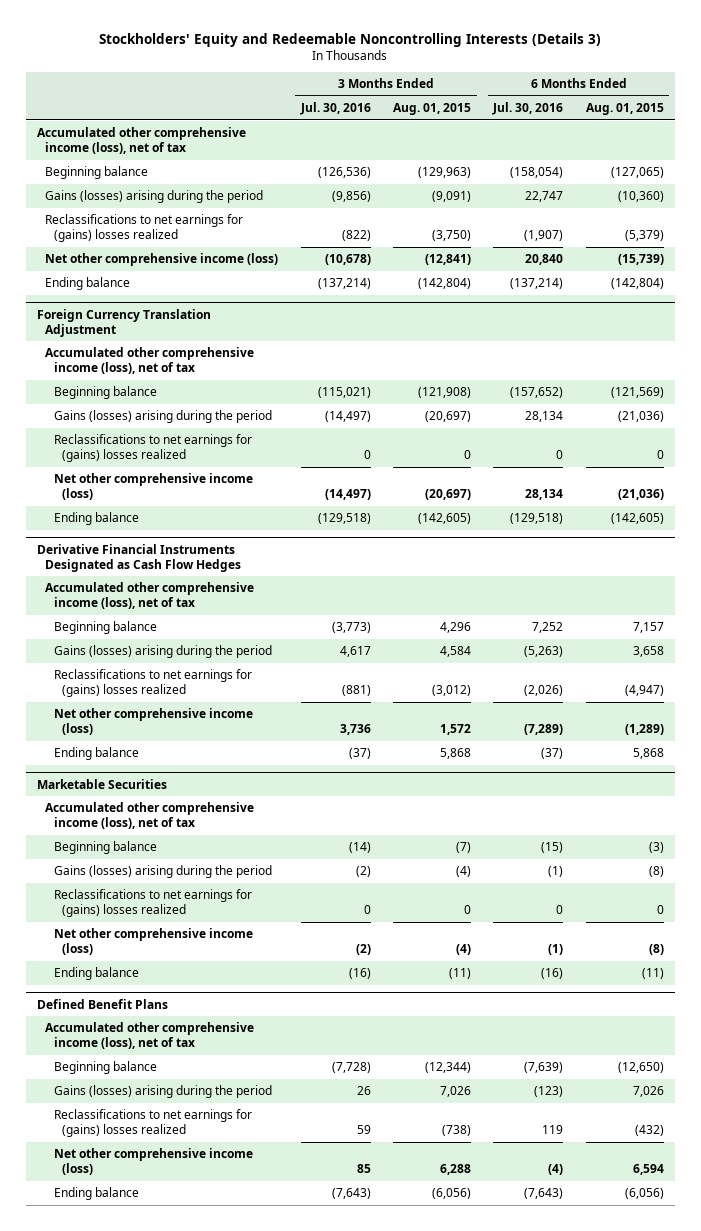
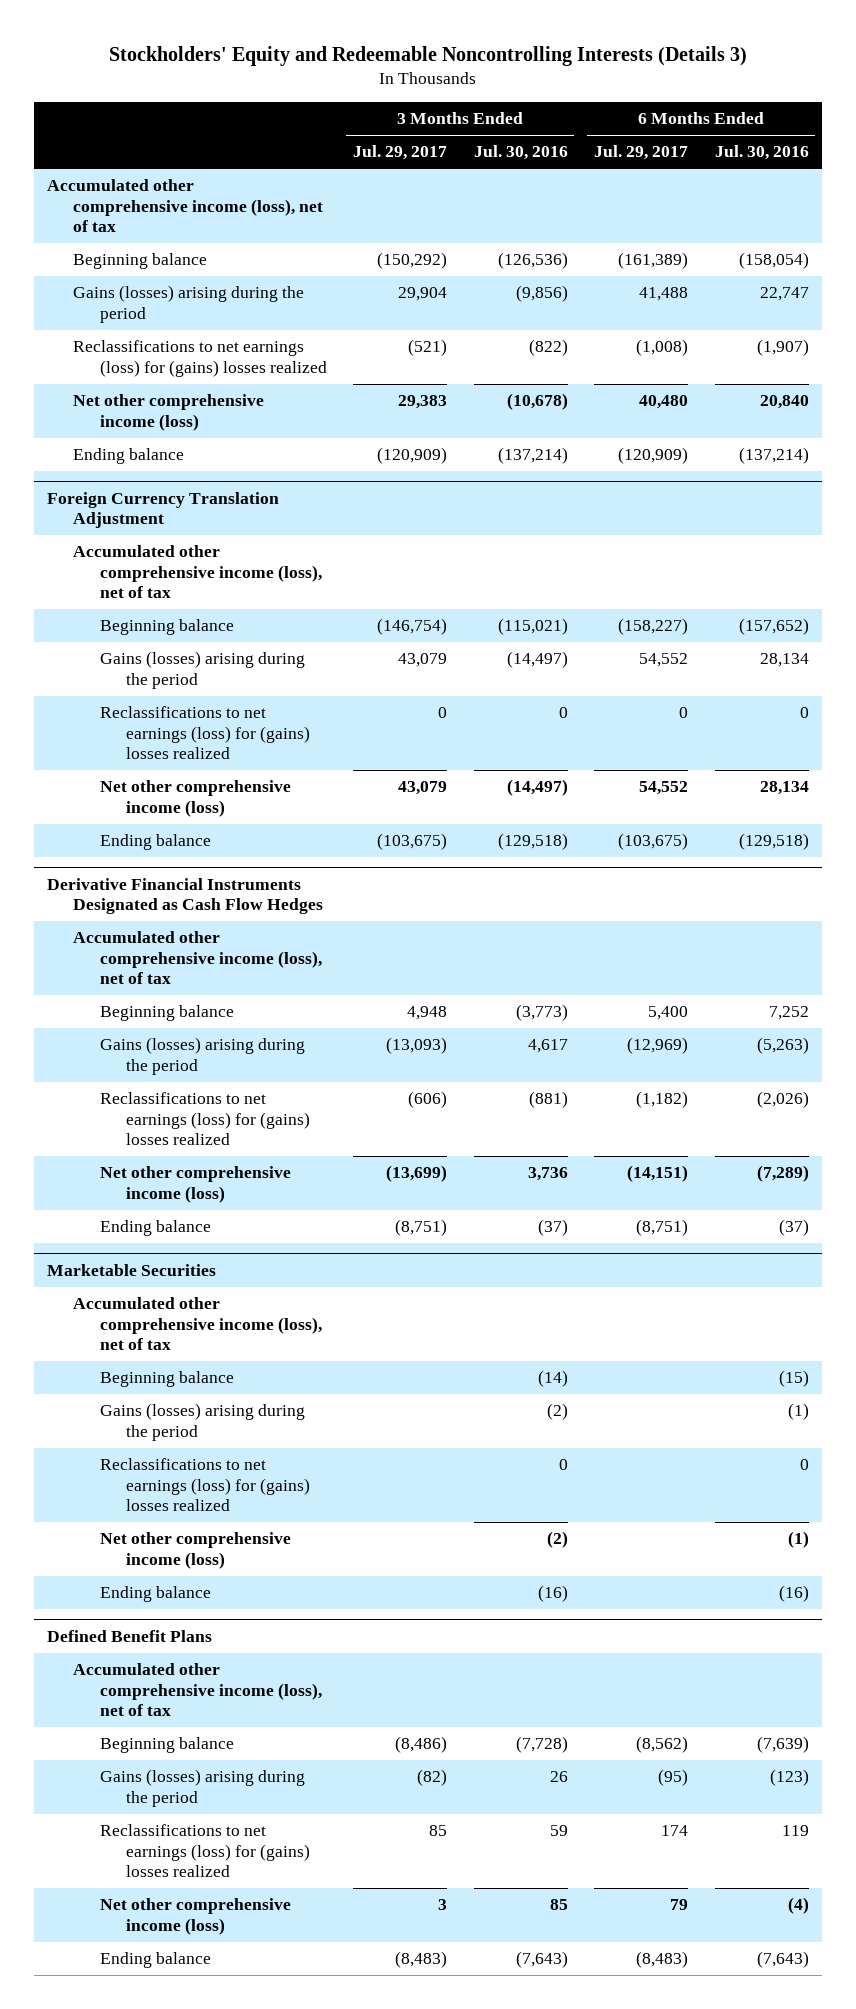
[393,103,472,116] Aug. 01, 2015 -> none
[585,103,664,116] Aug. 01, 2015 -> none
none -> [353,145,448,161] Jul. 29, 2017
none -> [594,145,689,161] Jul. 29, 2017
[45,214,244,243] Reclassifications to net earnings for (gains) losses realized -> [73,340,327,377] Reclassifications to net earnings (loss) for (gains) losses realized
[53,434,252,463] Reclassifications to net earnings for (gains) losses realized -> [99,706,310,760] Reclassifications to net earnings (loss) for (gains) losses realized
[53,669,252,698] Reclassifications to net earnings for (gains) losses realized -> [99,1092,310,1146] Reclassifications to net earnings (loss) for (gains) losses realized
[53,889,252,918] Reclassifications to net earnings for (gains) losses realized -> [99,1458,310,1512] Reclassifications to net earnings (loss) for (gains) losses realized
[53,1109,252,1138] Reclassifications to net earnings for (gains) losses realized -> [99,1824,310,1878] Reclassifications to net earnings (loss) for (gains) losses realized

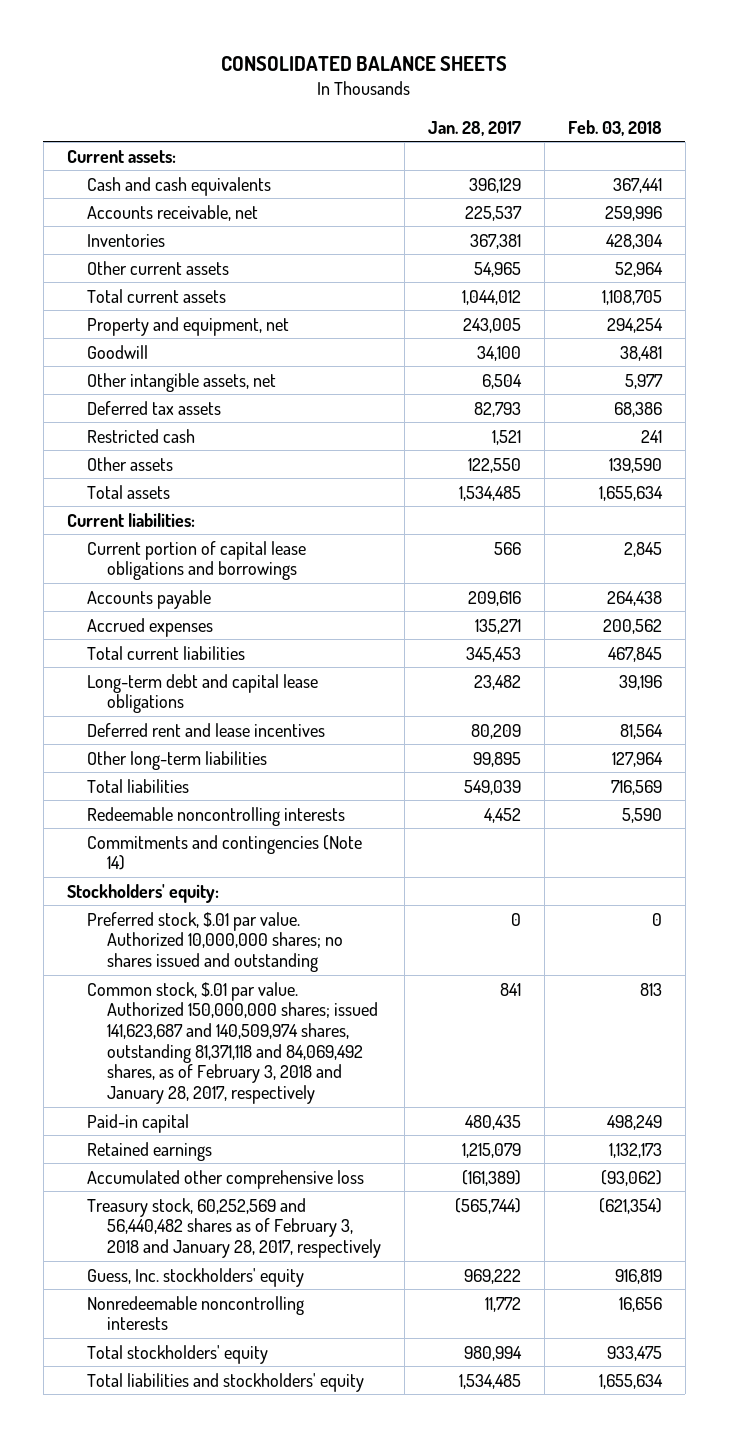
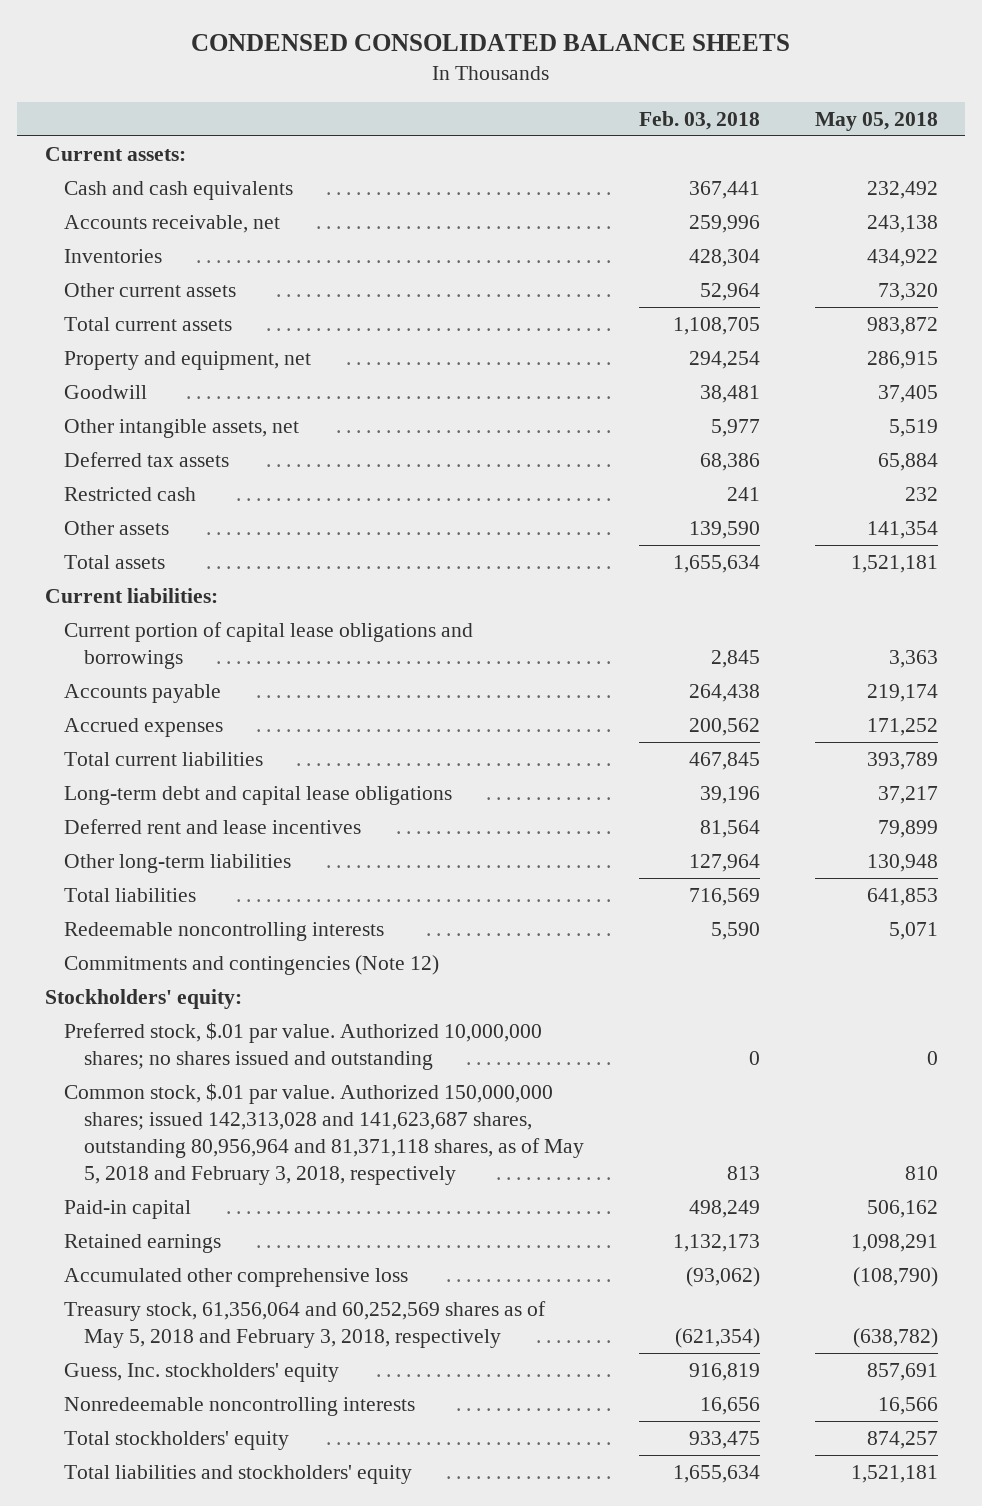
[221,56,508,72] CONSOLIDATED BALANCE SHEETS -> [191,33,791,51] CONDENSED CONSOLIDATED BALANCE SHEETS
[427,120,521,136] Jan. 28, 2017 -> none
none -> [814,111,938,131] May 05, 2018
[86,834,362,871] Commitments and contingencies (Note 14) -> [64,954,440,975] Commitments and contingencies (Note 12)
[86,981,378,1104] Common stock, $.01 par value. Authorized 150,000,000 shares; issued 141,623,687 and 140,509,974 shares, outstanding 81,371,118 and 84,069,492 shares, as of February 3, 2018 and January 28, 2017, respectively -> [64,1082,584,1185] Common stock, $.01 par value. Authorized 150,000,000 shares; issued 142,313,028 and 141,623,687 shares, outstanding 80,956,964 and 81,371,118 shares, as of May 5, 2018 and February 3, 2018, respectively
[86,1197,381,1258] Treasury stock, 60,252,569 and 56,440,482 shares as of February 3, 2018 and January 28, 2017, respectively -> [64,1300,547,1348] Treasury stock, 61,356,064 and 60,252,569 shares as of May 5, 2018 and February 3, 2018, respectively

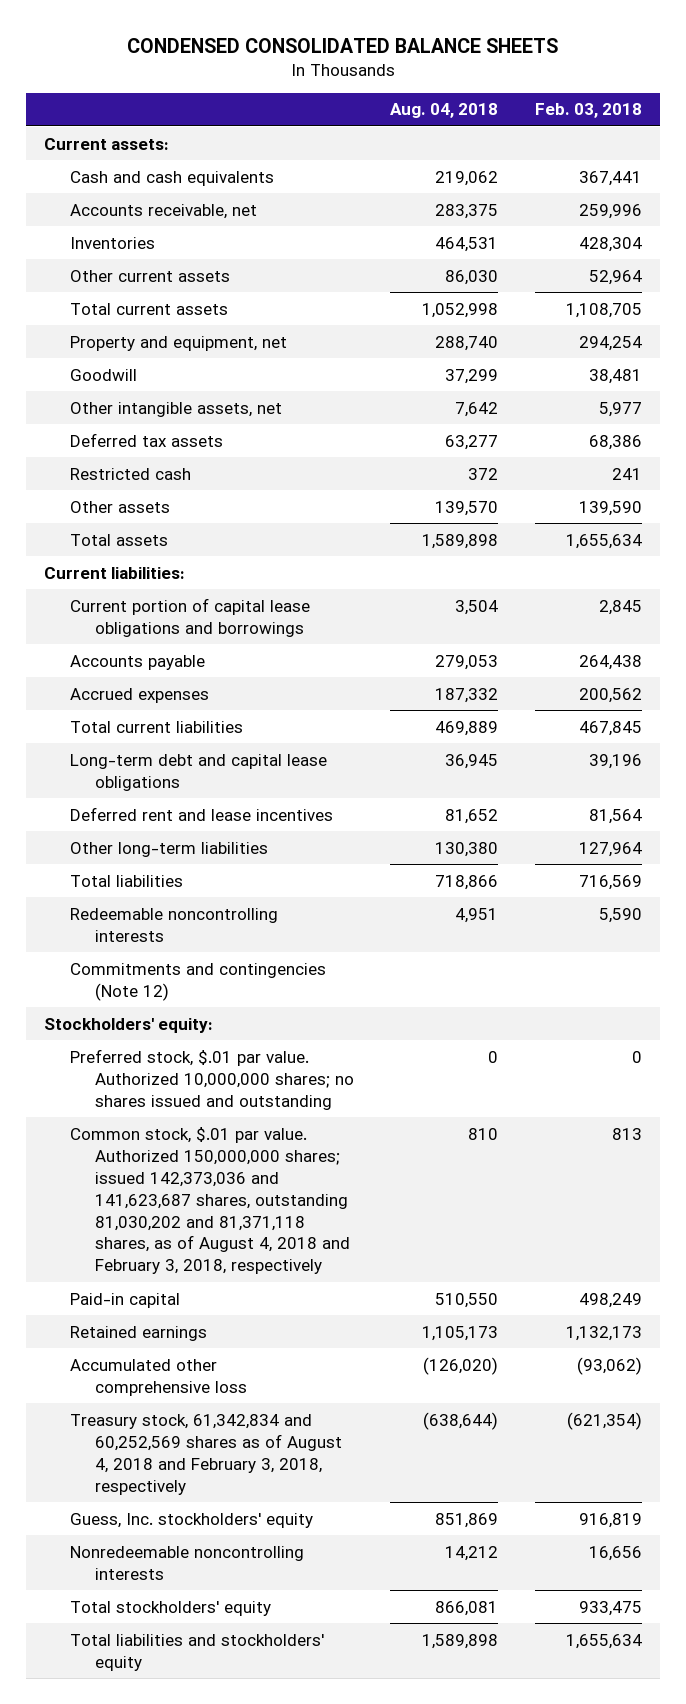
[814,111,938,131] May 05, 2018 -> none
none -> [390,103,499,119] Aug. 04, 2018
[64,1082,584,1185] Common stock, $.01 par value. Authorized 150,000,000 shares; issued 142,313,028 and 141,623,687 shares, outstanding 80,956,964 and 81,371,118 shares, as of May 5, 2018 and February 3, 2018, respectively -> [69,1126,350,1275] Common stock, $.01 par value. Authorized 150,000,000 shares; issued 142,373,036 and 141,623,687 shares, outstanding 81,030,202 and 81,371,118 shares, as of August 4, 2018 and February 3, 2018, respectively
[64,1300,547,1348] Treasury stock, 61,356,064 and 60,252,569 shares as of May 5, 2018 and February 3, 2018, respectively -> [69,1413,342,1495] Treasury stock, 61,342,834 and 60,252,569 shares as of August 4, 2018 and February 3, 2018, respectively

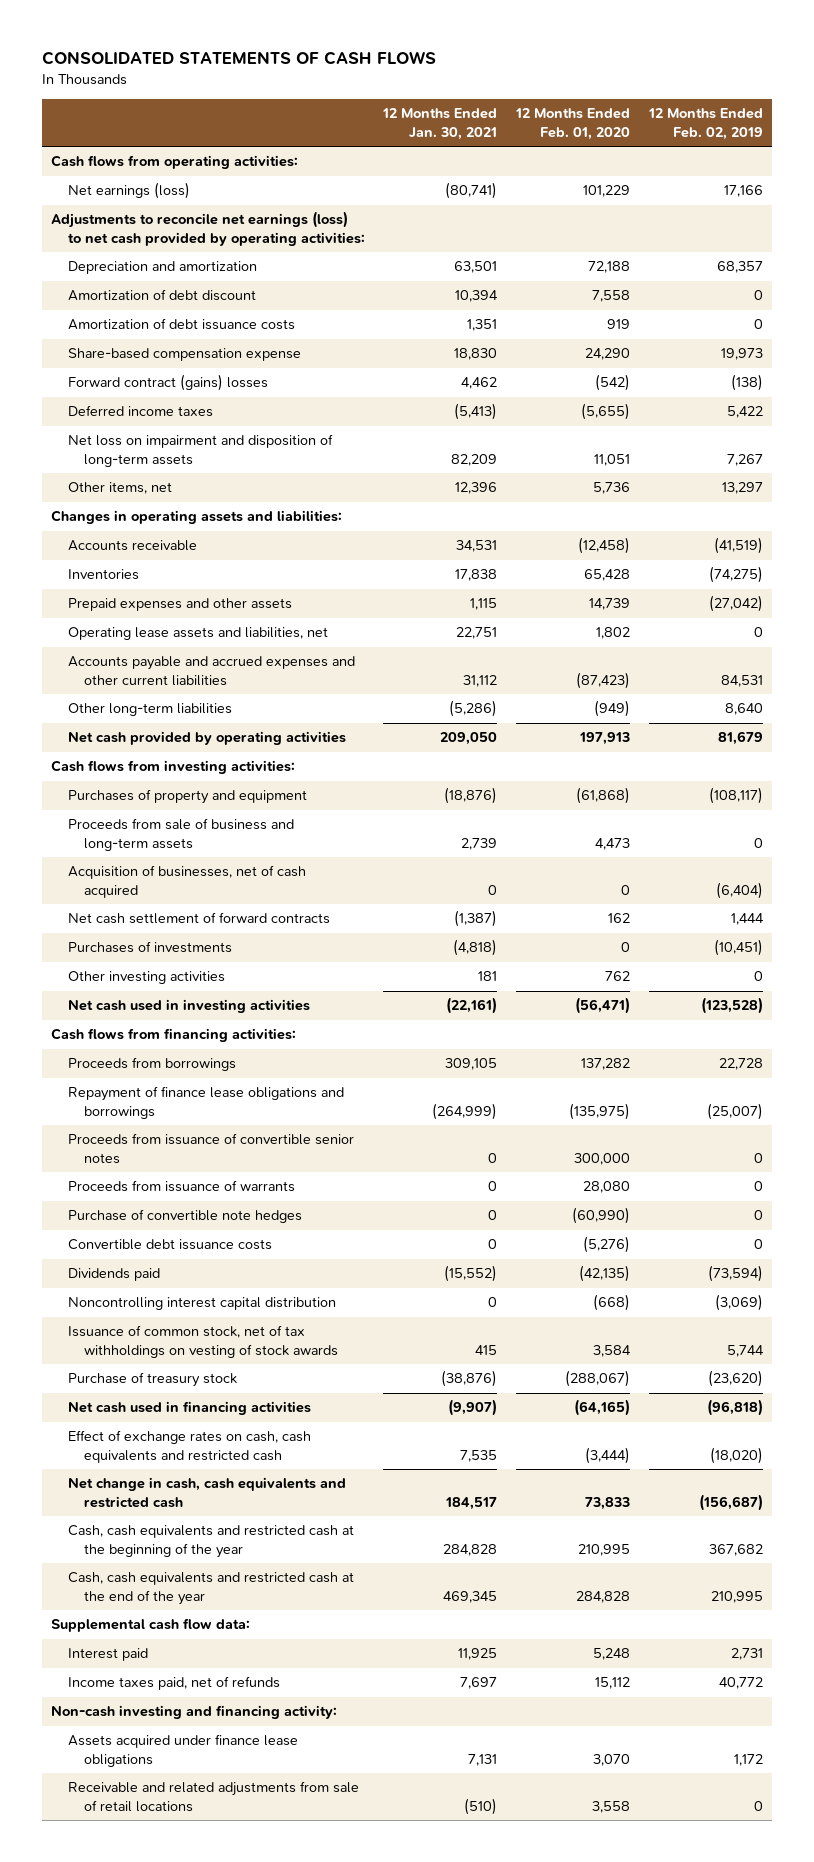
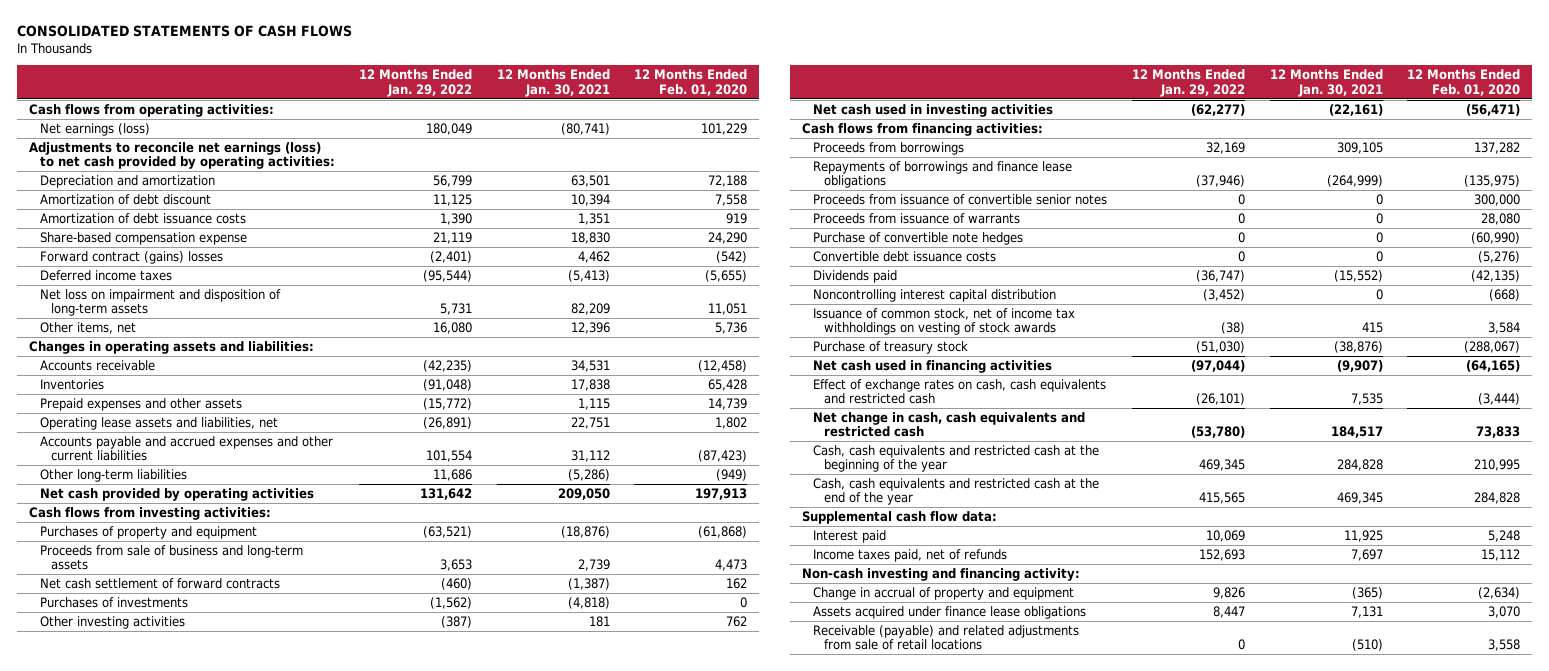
[647,108,763,140] 12 Months Ended Feb. 02, 2019 -> none
none -> [359,69,473,97] 12 Months Ended Jan. 29, 2022
[67,865,306,898] Acquisition of businesses, net of cash acquired -> none
[67,1086,344,1119] Repayment of finance lease obligations and borrowings -> [812,160,1072,189] Repayments of borrowings and finance lease obligations
[67,1325,339,1358] Issuance of common stock, net of tax withholdings on vesting of stock awards -> [812,307,1075,336] Issuance of common stock, net of income tax withholdings on vesting of stock awards
none -> [812,586,1074,600] Change in accrual of property and equipment
[67,1781,359,1812] Receivable and related adjustments from sale of retail locations -> [812,624,1079,651] Receivable (payable) and related adjustments from sale of retail locations

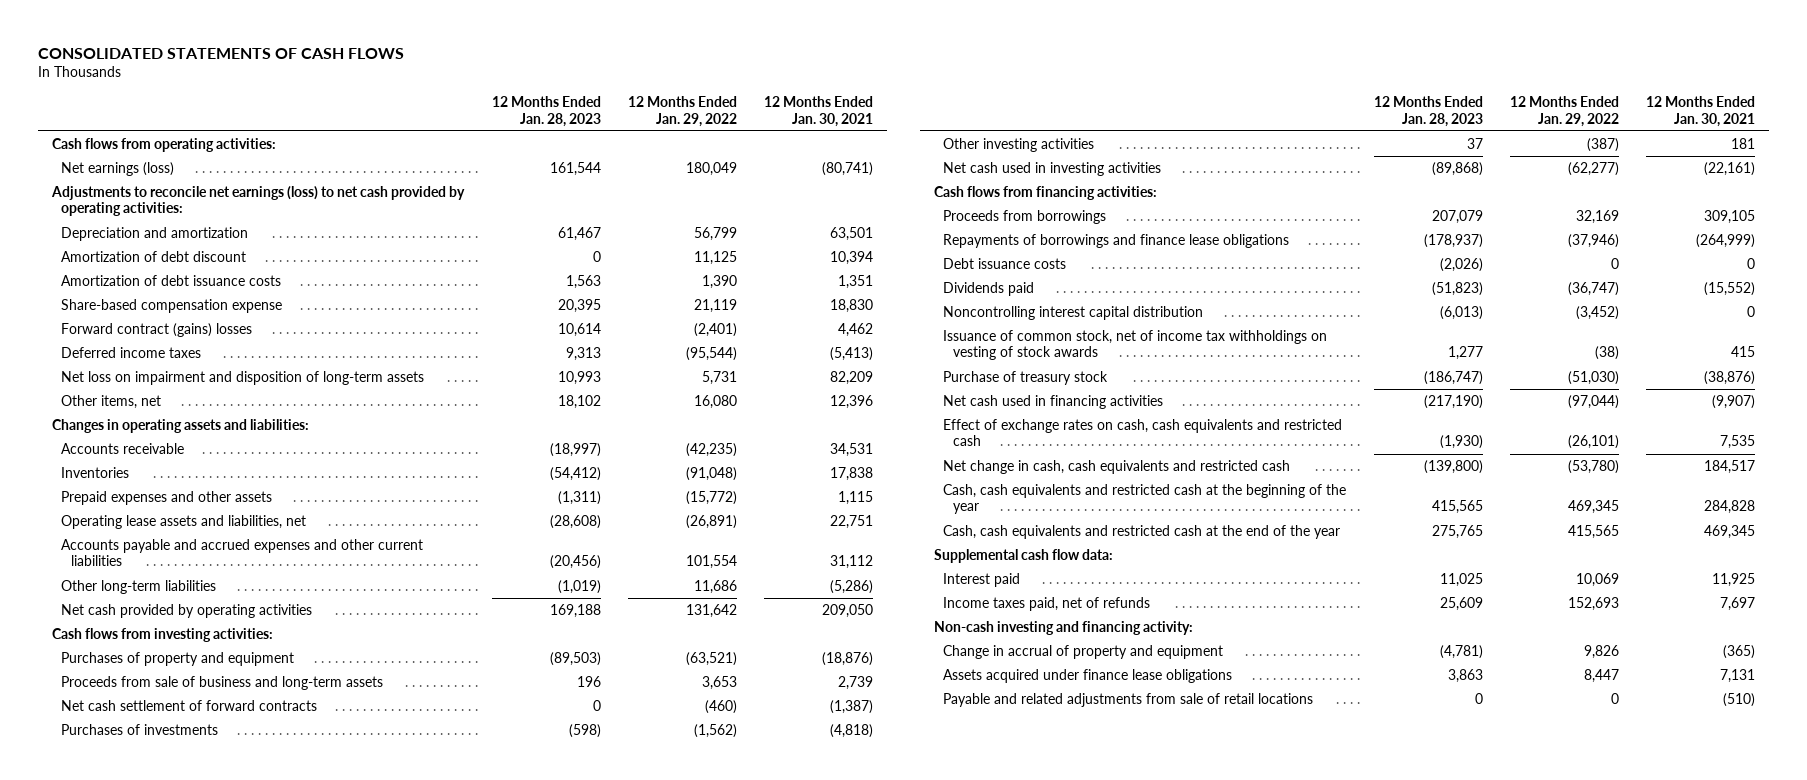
[634,69,748,96] 12 Months Ended Feb. 01, 2020 -> none
none -> [491,96,601,127] 12 Months Ended Jan. 28, 2023
[812,193,1107,205] Proceeds from issuance of convertible senior notes -> none
[812,212,1020,224] Proceeds from issuance of warrants -> none
[812,231,1023,245] Purchase of convertible note hedges -> none
[812,250,996,262] Convertible debt issuance costs -> [943,257,1067,269] Debt issuance costs
[812,624,1079,651] Receivable (payable) and related adjustments from sale of retail locations -> [943,692,1314,707] Payable and related adjustments from sale of retail locations

